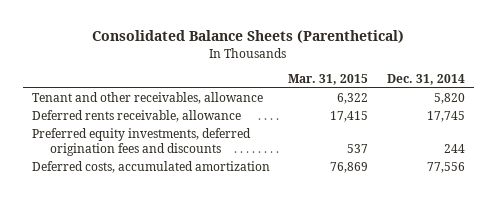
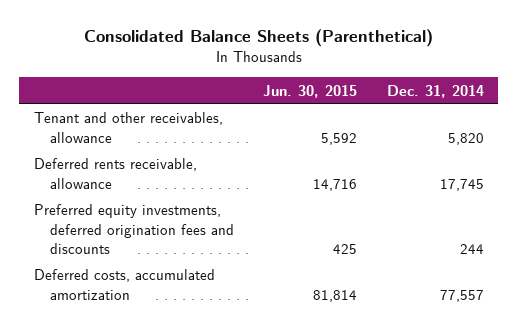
[288,74,369,86] Mar. 31, 2015 -> none
none -> [263,84,358,98] Jun. 30, 2015
[426,162,465,174] 77,556 -> [439,289,484,302] 77,557

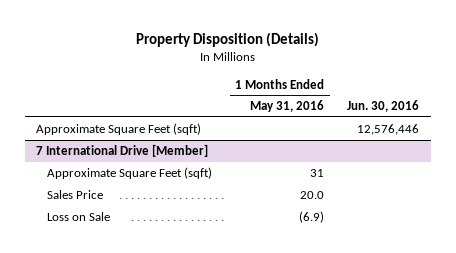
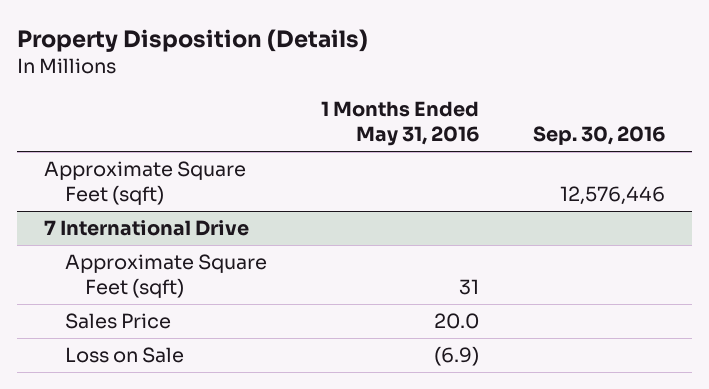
[347,100,420,113] Jun. 30, 2016 -> none
none -> [532,126,665,146] Sep. 30, 2016
[36,143,209,157] 7 International Drive [Member] -> [43,220,249,237] 7 International Drive

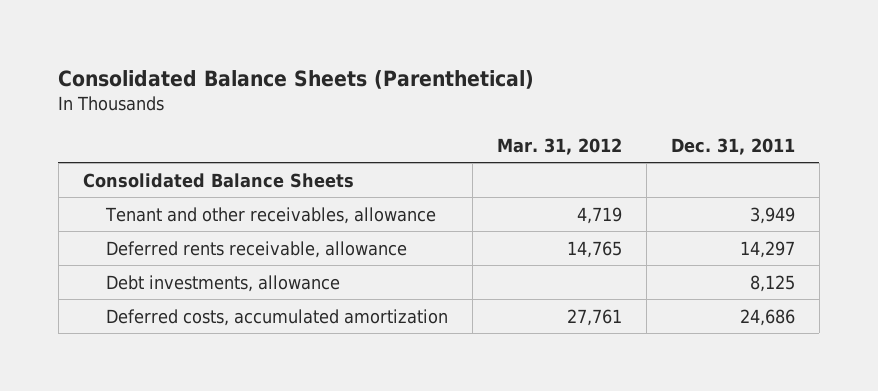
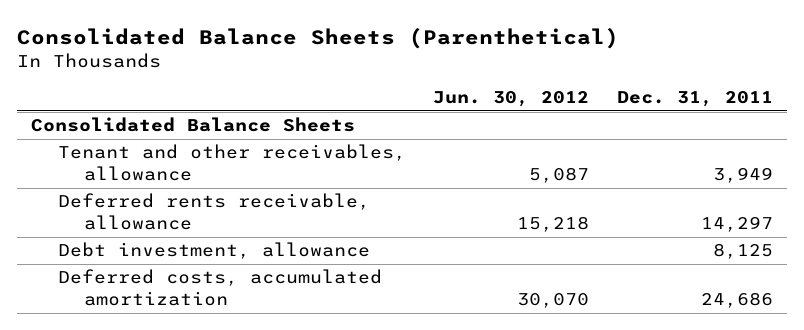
[496,137,622,155] Mar. 31, 2012 -> none
none -> [433,91,590,108] Jun. 30, 2012
[105,274,340,292] Debt investments, allowance -> [57,242,370,260] Debt investment, allowance

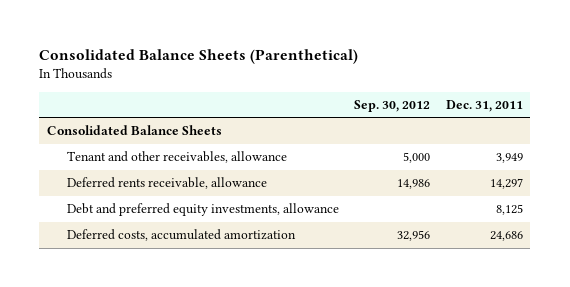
[433,91,590,108] Jun. 30, 2012 -> none
none -> [354,99,431,112] Sep. 30, 2012
[57,242,370,260] Debt investment, allowance -> [66,203,339,217] Debt and preferred equity investments, allowance

